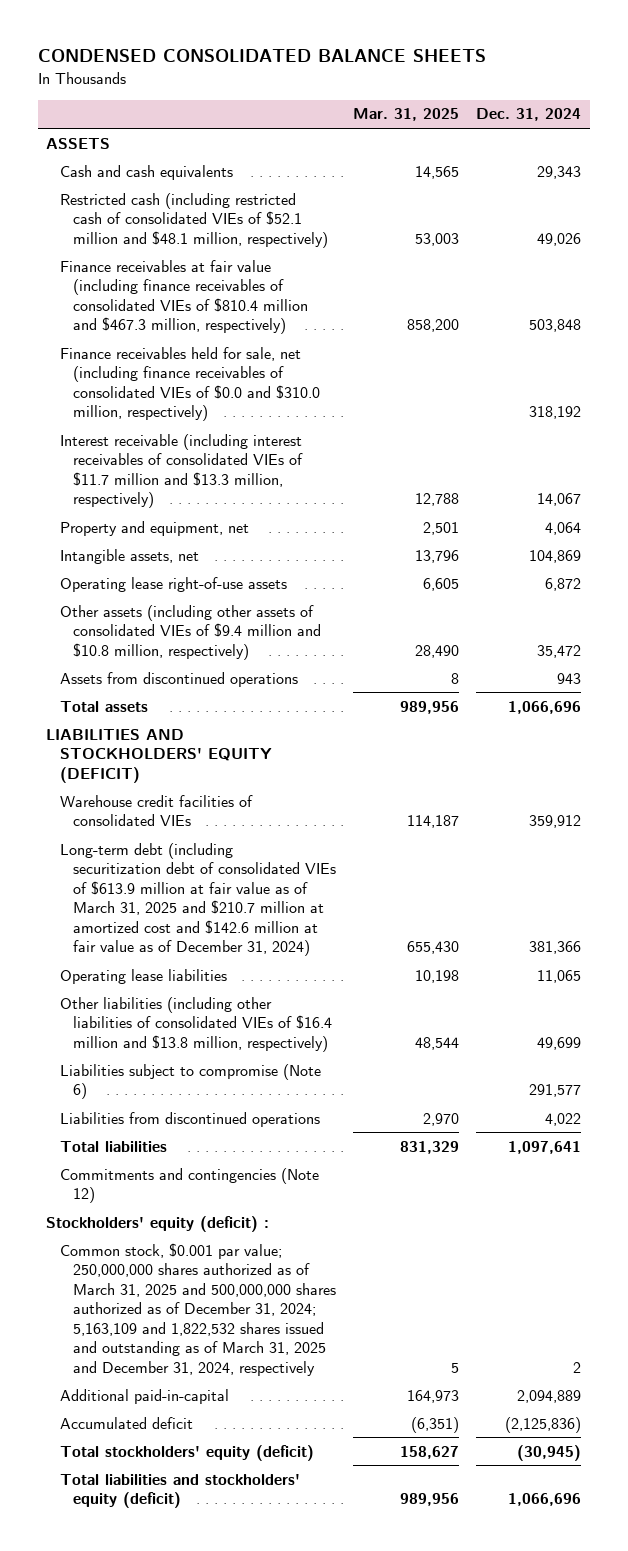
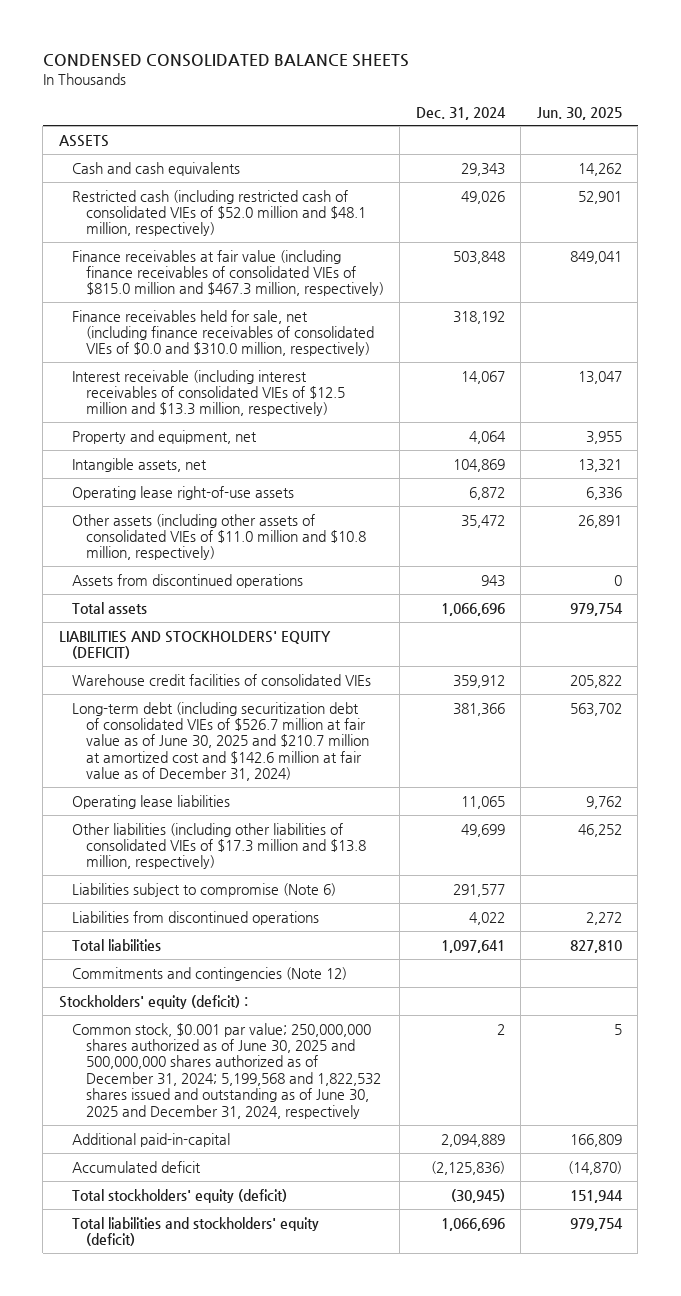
[353,108,460,122] Mar. 31, 2025 -> none
none -> [536,106,622,120] Jun. 30, 2025
[59,192,328,248] Restricted cash (including restricted cash of consolidated VIEs of $52.1 million and $48.1 million, respectively) -> [72,189,367,237] Restricted cash (including restricted cash of consolidated VIEs of $52.0 million and $48.1 million, respectively)
[59,259,308,335] Finance receivables at fair value (including finance receivables of consolidated VIEs of $810.4 million and $467.3 million, respectively) -> [72,249,385,297] Finance receivables at fair value (including finance receivables of consolidated VIEs of $815.0 million and $467.3 million, respectively)
[59,433,303,509] Interest receivable (including interest receivables of consolidated VIEs of $11.7 million and $13.3 million, respectively) -> [72,369,346,417] Interest receivable (including interest receivables of consolidated VIEs of $12.5 million and $13.3 million, respectively)
[59,604,321,660] Other assets (including other assets of consolidated VIEs of $9.4 million and $10.8 million, respectively) -> [72,513,367,561] Other assets (including other assets of consolidated VIEs of $11.0 million and $10.8 million, respectively)
[59,842,336,957] Long-term debt (including securitization debt of consolidated VIEs of $613.9 million at fair value as of March 31, 2025 and $210.7 million at amortized cost and $142.6 million at fair value as of December 31, 2024) -> [72,701,370,782] Long-term debt (including securitization debt of consolidated VIEs of $526.7 million at fair value as of June 30, 2025 and $210.7 million at amortized cost and $142.6 million at fair value as of December 31, 2024)
[59,996,332,1052] Other liabilities (including other liabilities of consolidated VIEs of $16.4 million and $13.8 million, respectively) -> [72,822,367,870] Other liabilities (including other liabilities of consolidated VIEs of $17.3 million and $13.8 million, respectively)
[59,1242,336,1376] Common stock, $0.001 par value; 250,000,000 shares authorized as of March 31, 2025 and 500,000,000 shares authorized as of December 31, 2024; 5,163,109 and 1,822,532 shares issued and outstanding as of March 31, 2025 and December 31, 2024, respectively -> [72,1022,382,1119] Common stock, $0.001 par value; 250,000,000 shares authorized as of June 30, 2025 and 500,000,000 shares authorized as of December 31, 2024; 5,199,568 and 1,822,532 shares issued and outstanding as of June 30, 2025 and December 31, 2024, respectively

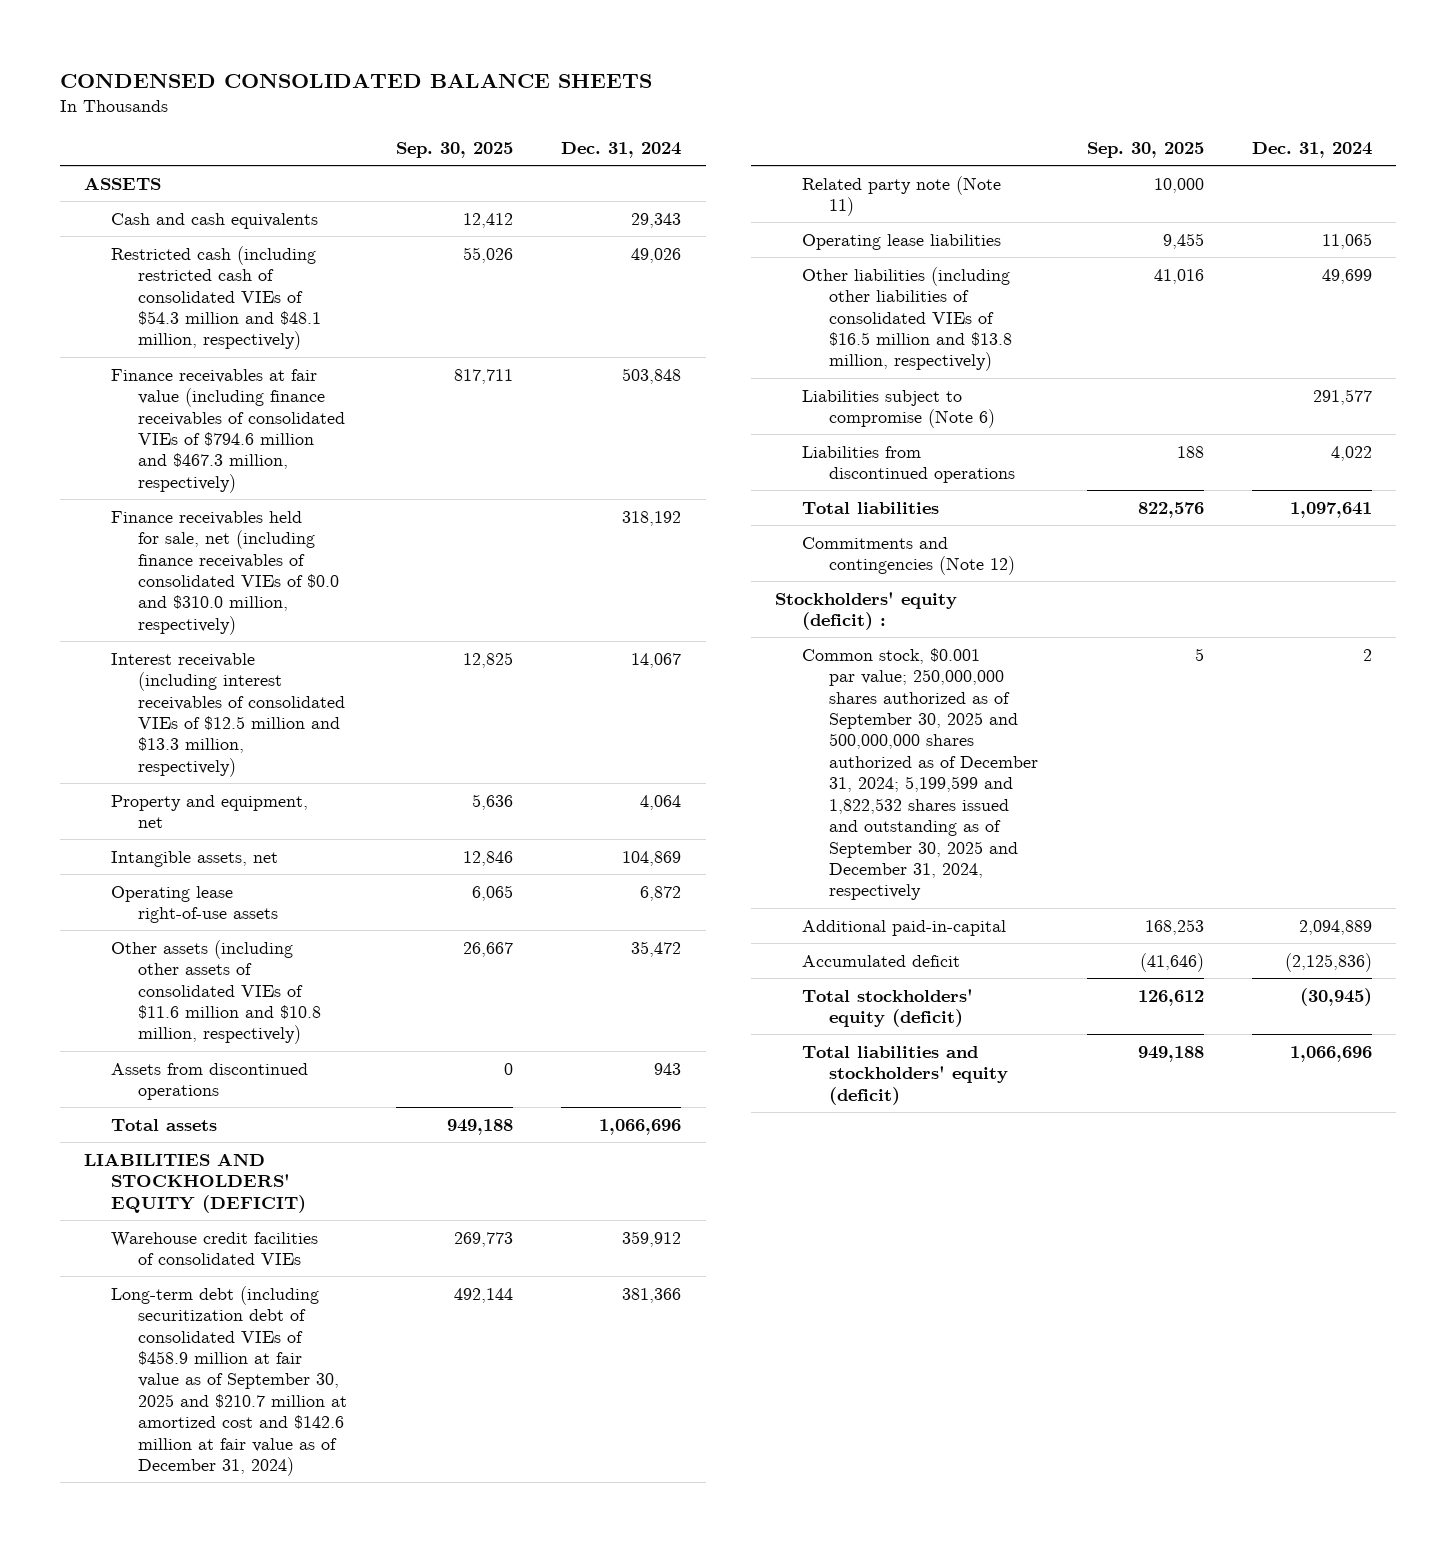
[536,106,622,120] Jun. 30, 2025 -> none
none -> [395,142,513,159] Sep. 30, 2025
[72,189,367,237] Restricted cash (including restricted cash of consolidated VIEs of $52.0 million and $48.1 million, respectively) -> [111,245,322,351] Restricted cash (including restricted cash of consolidated VIEs of $54.3 million and $48.1 million, respectively)
[72,249,385,297] Finance receivables at fair value (including finance receivables of consolidated VIEs of $815.0 million and $467.3 million, respectively) -> [111,368,346,493] Finance receivables at fair value (including finance receivables of consolidated VIEs of $794.6 million and $467.3 million, respectively)
[72,513,367,561] Other assets (including other assets of consolidated VIEs of $11.0 million and $10.8 million, respectively) -> [111,939,322,1045] Other assets (including other assets of consolidated VIEs of $11.6 million and $10.8 million, respectively)
[72,701,370,782] Long-term debt (including securitization debt of consolidated VIEs of $526.7 million at fair value as of June 30, 2025 and $210.7 million at amortized cost and $142.6 million at fair value as of December 31, 2024) -> [111,1285,348,1477] Long-term debt (including securitization debt of consolidated VIEs of $458.9 million at fair value as of September 30, 2025 and $210.7 million at amortized cost and $142.6 million at fair value as of December 31, 2024)
none -> [801,175,1001,217] Related party note (Note 11)
[72,822,367,870] Other liabilities (including other liabilities of consolidated VIEs of $17.3 million and $13.8 million, respectively) -> [801,266,1013,372] Other liabilities (including other liabilities of consolidated VIEs of $16.5 million and $13.8 million, respectively)
[72,1022,382,1119] Common stock, $0.001 par value; 250,000,000 shares authorized as of June 30, 2025 and 500,000,000 shares authorized as of December 31, 2024; 5,199,568 and 1,822,532 shares issued and outstanding as of June 30, 2025 and December 31, 2024, respectively -> [801,647,1039,901] Common stock, $0.001 par value; 250,000,000 shares authorized as of September 30, 2025 and 500,000,000 shares authorized as of December 31, 2024; 5,199,599 and 1,822,532 shares issued and outstanding as of September 30, 2025 and December 31, 2024, respectively

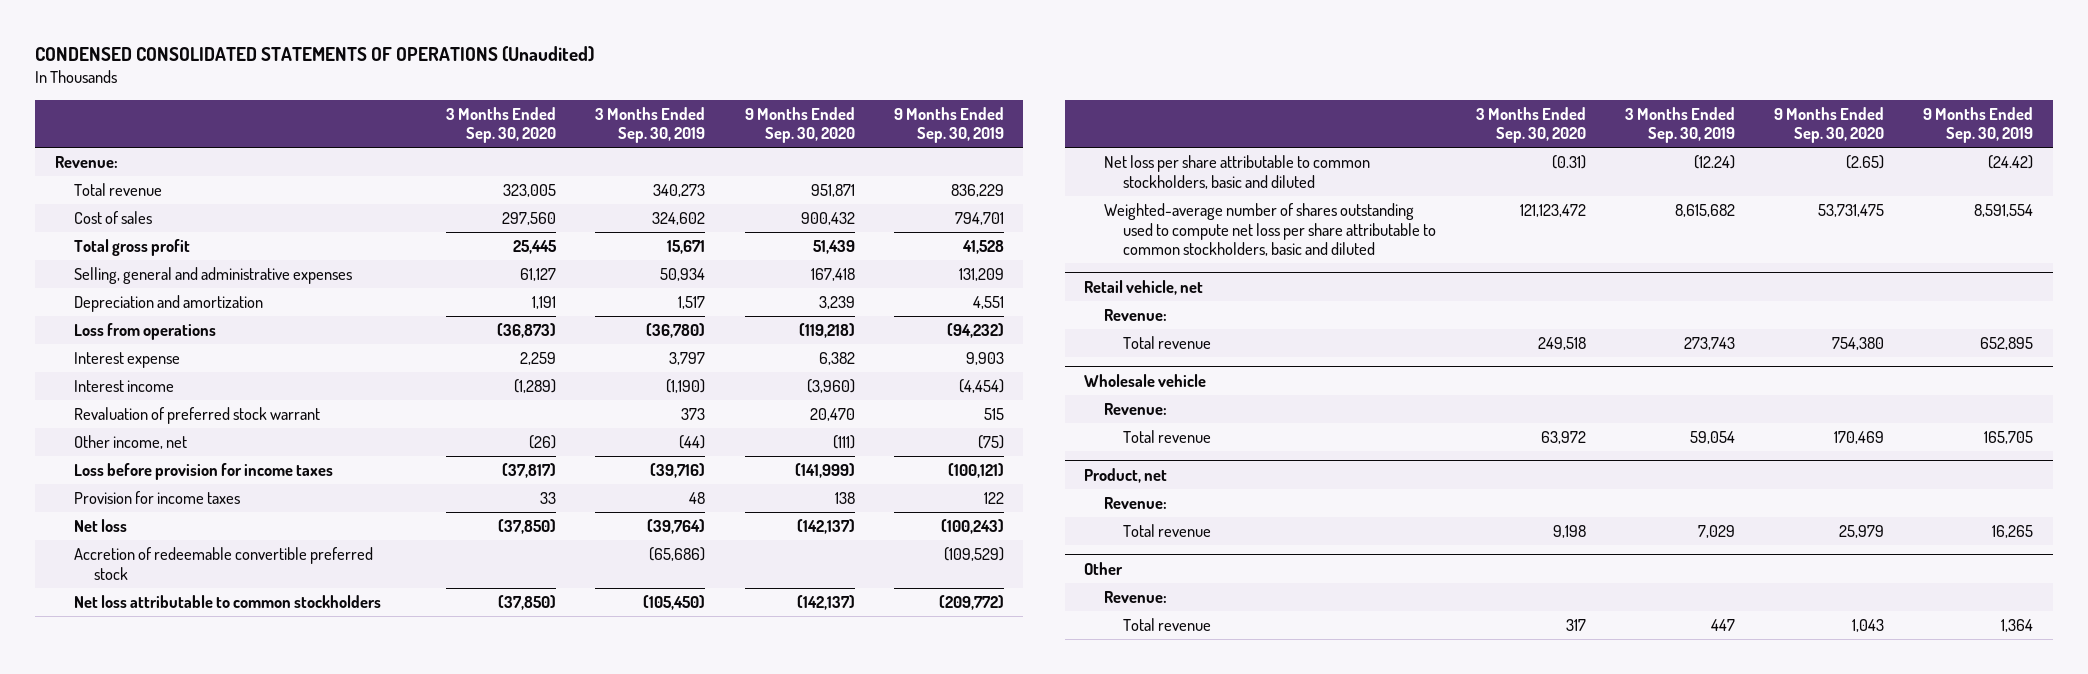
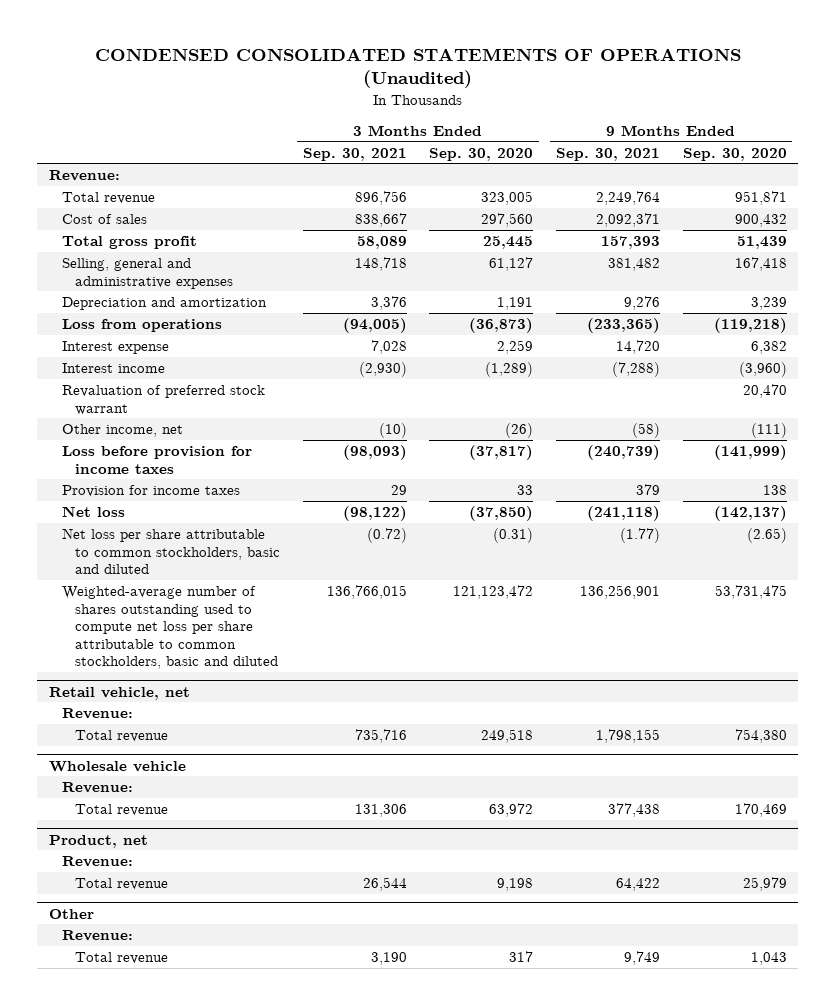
[595,106,706,144] 3 Months Ended Sep. 30, 2019 -> none
[893,106,1004,144] 9 Months Ended Sep. 30, 2019 -> none
none -> [302,147,407,161] Sep. 30, 2021
none -> [555,147,660,161] Sep. 30, 2021
[74,547,374,580] Accretion of redeemable convertible preferred stock -> none
[74,595,382,609] Net loss attributable to common stockholders -> none

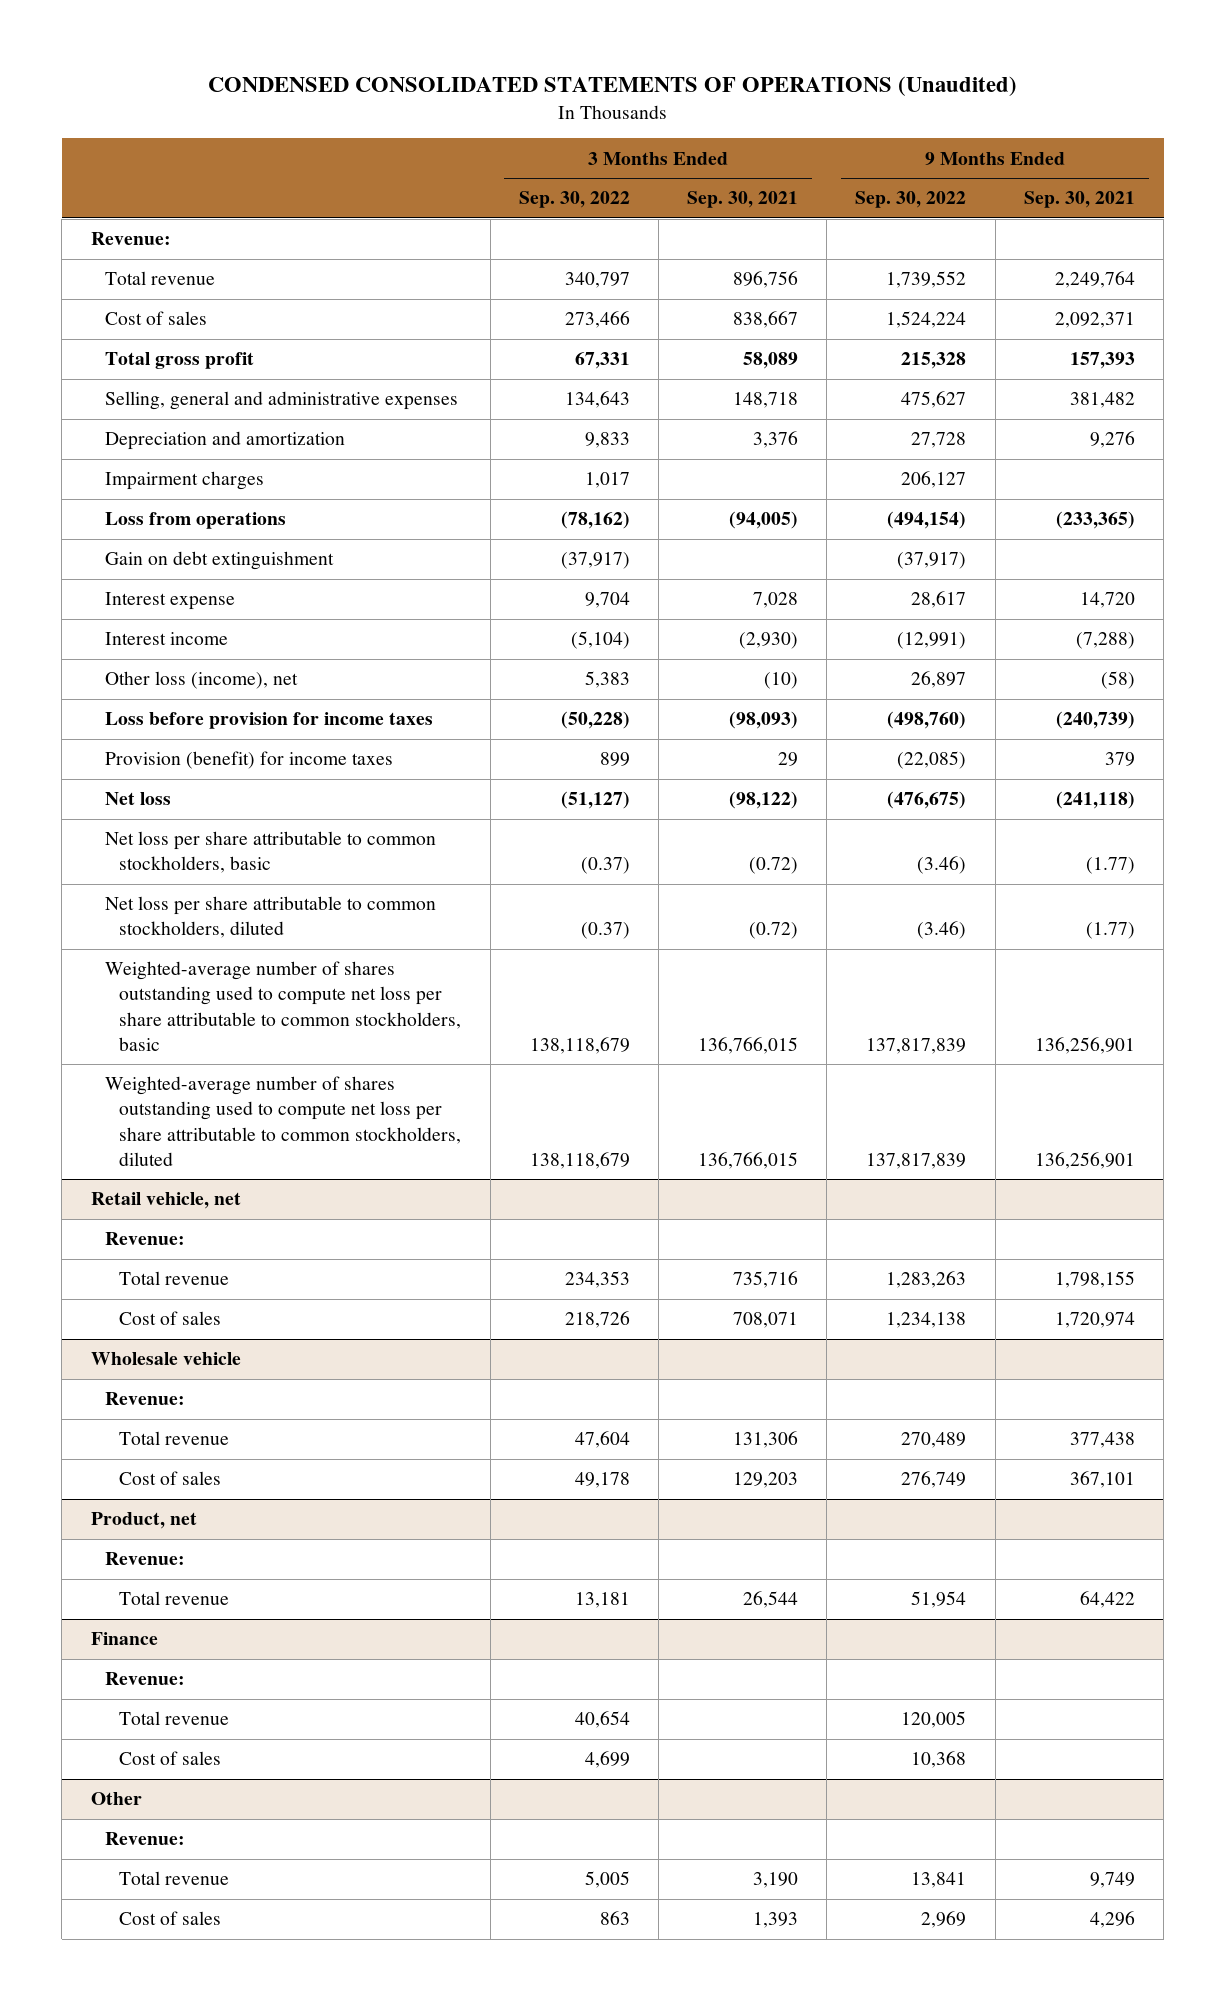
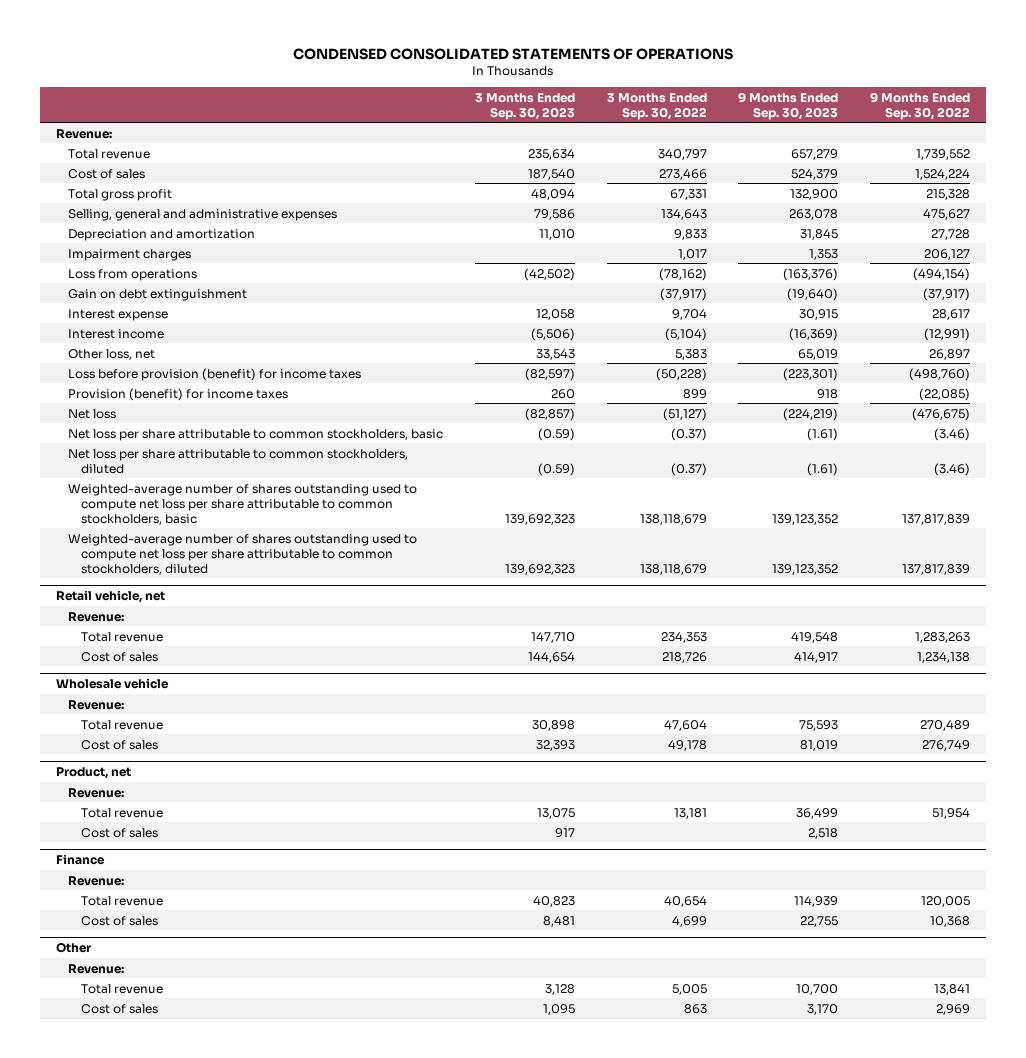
[207,76,1017,97] CONDENSED CONSOLIDATED STATEMENTS OF OPERATIONS (Unaudited) -> [292,47,733,60] CONDENSED CONSOLIDATED STATEMENTS OF OPERATIONS
[687,191,799,209] Sep. 30, 2021 -> none
[1023,191,1135,209] Sep. 30, 2021 -> none
none -> [474,92,575,120] 3 Months Ended Sep. 30, 2023
none -> [738,91,839,120] 9 Months Ended Sep. 30, 2023
[105,671,299,690] Other loss (income), net -> [68,348,156,360] Other loss, net
[105,712,434,730] Loss before provision for income taxes -> [68,367,362,381] Loss before provision (benefit) for income taxes
none -> [80,827,158,838] Cost of sales

